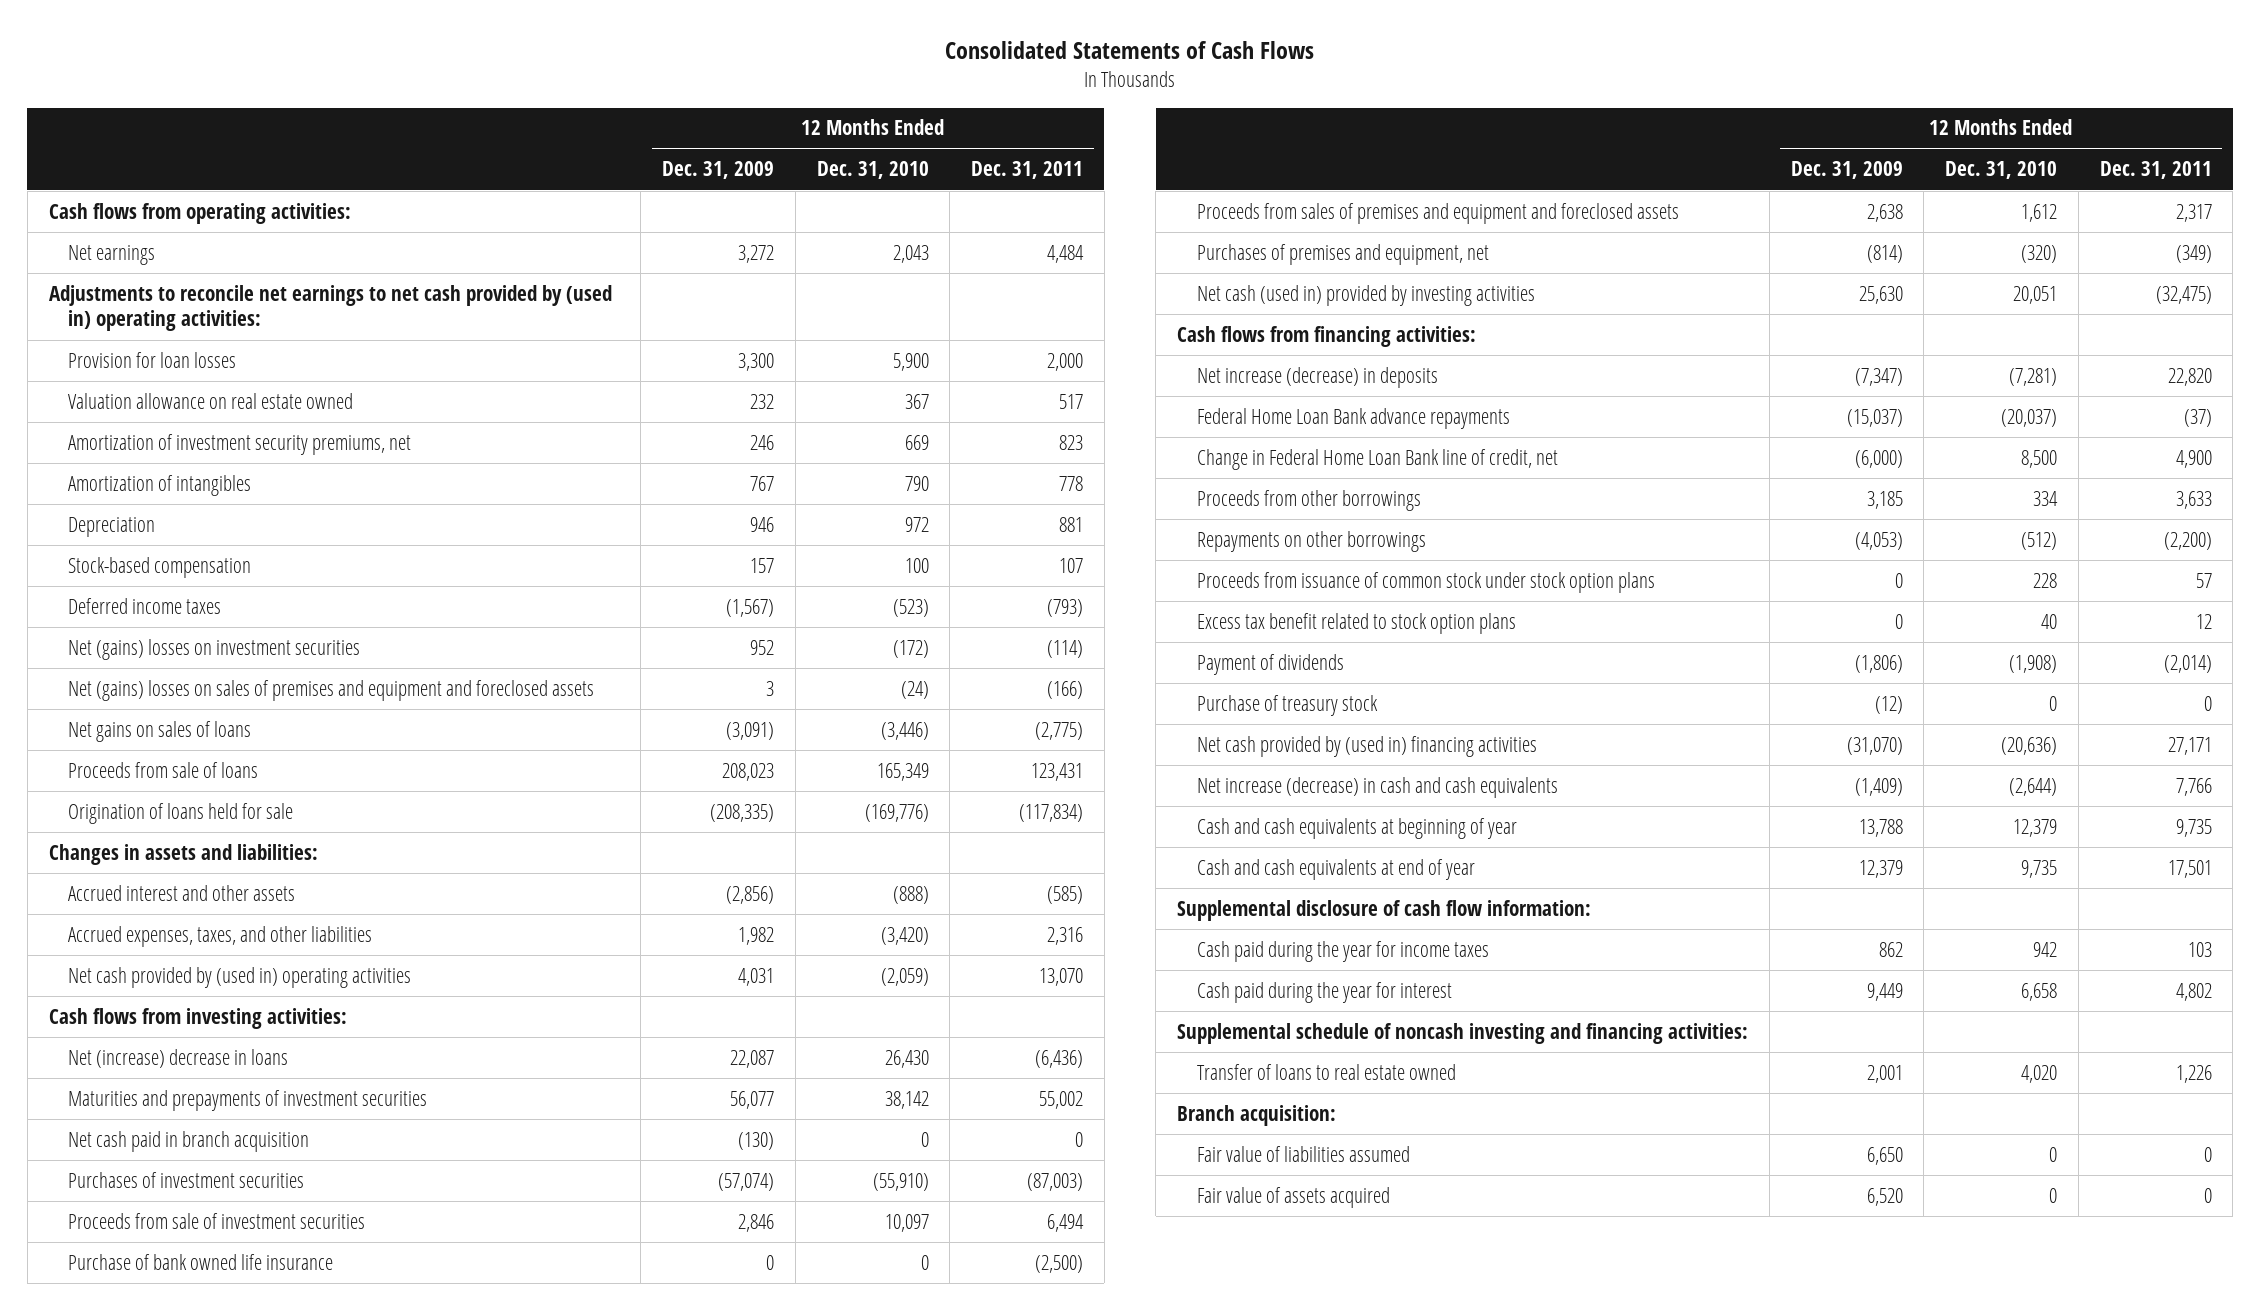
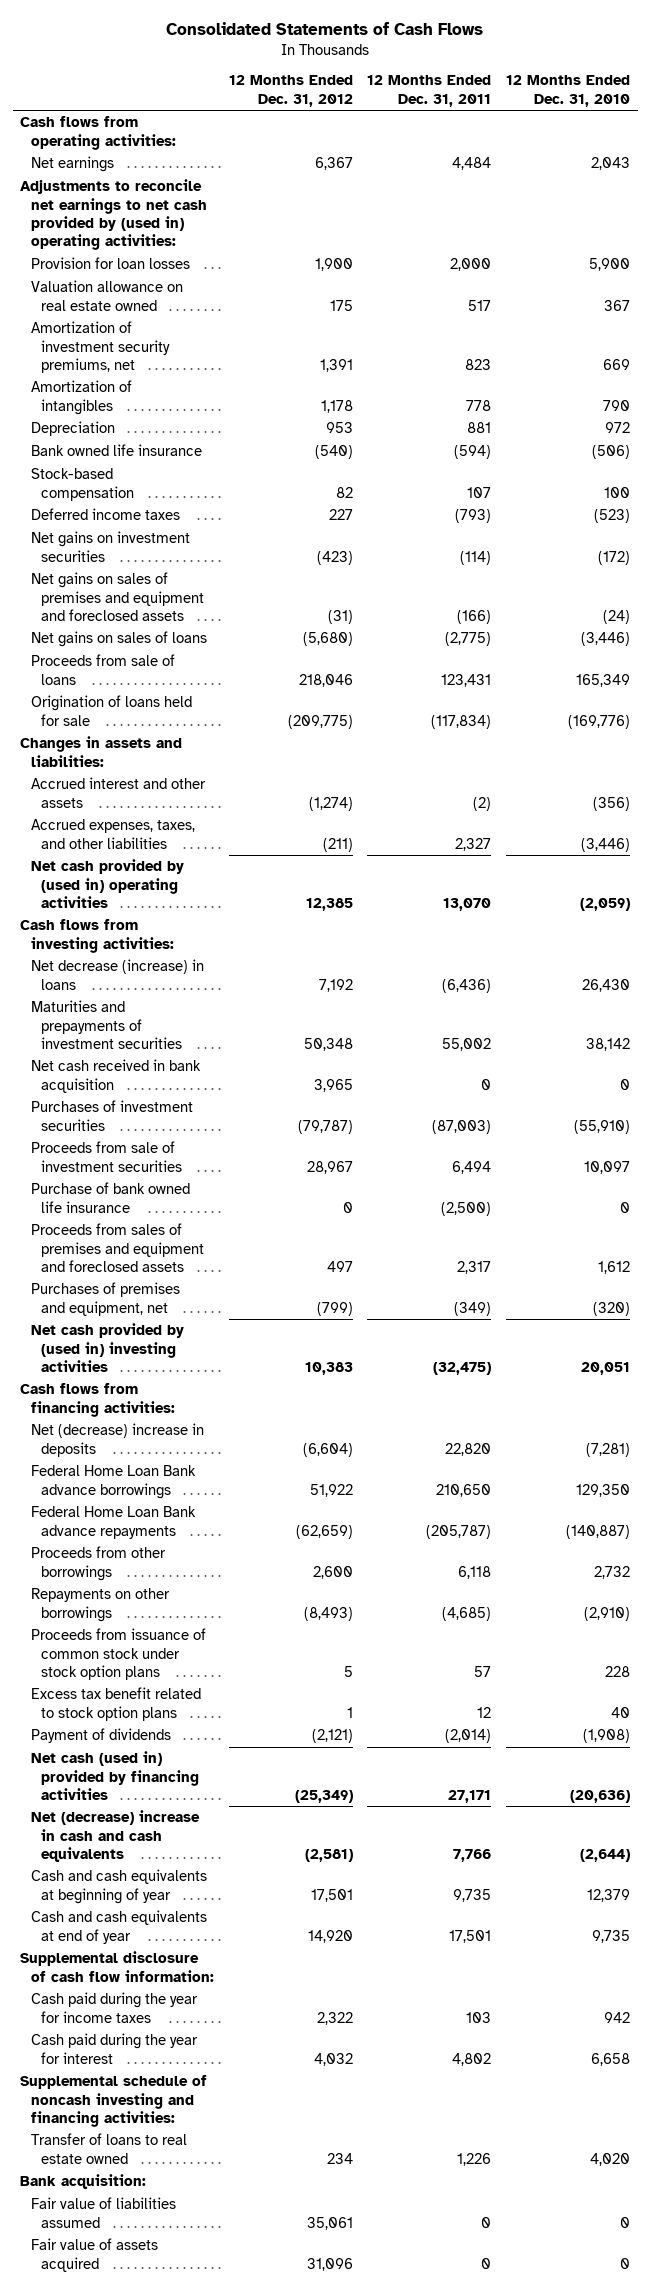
[662,161,775,180] Dec. 31, 2009 -> none
none -> [228,75,353,107] 12 Months Ended Dec. 31, 2012
none -> [30,444,202,457] Bank owned life insurance
[68,638,361,660] Net (gains) losses on investment securities -> [30,531,190,562] Net gains on investment securities
[68,679,595,701] Net (gains) losses on sales of premises and equipment and foreclosed assets -> [30,572,205,621] Net gains on sales of premises and equipment and foreclosed assets
[892,885,929,904] (888) -> [593,796,631,811] (356)
[1047,885,1084,904] (585) -> [473,796,492,811] (2)
[880,926,929,945] (3,420) -> [581,837,631,852] (3,446)
[1047,926,1084,945] 2,316 -> [455,837,492,851] 2,327
[68,1048,289,1068] Net (increase) decrease in loans -> [30,959,204,990] Net decrease (increase) in loans
[68,1130,310,1152] Net cash paid in branch acquisition -> [30,1059,201,1093] Net cash received in bank acquisition
[1196,284,1535,306] Net cash (used in) provided by investing activities -> [30,1323,184,1372] Net cash provided by (used in) investing activities
[1196,448,1558,470] Change in Federal Home Loan Bank line of credit, net -> none
[1196,366,1438,388] Net increase (decrease) in deposits -> [30,1423,204,1457] Net (decrease) increase in deposits
none -> [30,1465,196,1499] Federal Home Loan Bank advance borrowings
[2001,408,2058,427] (20,037) -> [566,1524,631,1539] (140,887)
[2183,408,2212,427] (37) -> [426,1524,492,1539] (205,787)
[2033,490,2059,506] 334 -> [594,1565,631,1579] 2,732
[2175,490,2212,509] 3,633 -> [458,1565,492,1579] 6,118
[2021,531,2058,550] (512) -> [584,1606,631,1621] (2,910)
[2163,531,2212,550] (2,200) -> [442,1606,492,1621] (4,685)
[1196,694,1378,716] Purchase of treasury stock -> none
[1196,735,1537,757] Net cash provided by (used in) financing activities -> [30,1751,200,1800] Net cash (used in) provided by financing activities
[1196,776,1558,798] Net increase (decrease) in cash and cash equivalents -> [30,1810,200,1862] Net (decrease) increase in cash and cash equivalents
[1177,1104,1337,1126] Branch acquisition: -> none
none -> [20,2174,147,2190] Bank acquisition:

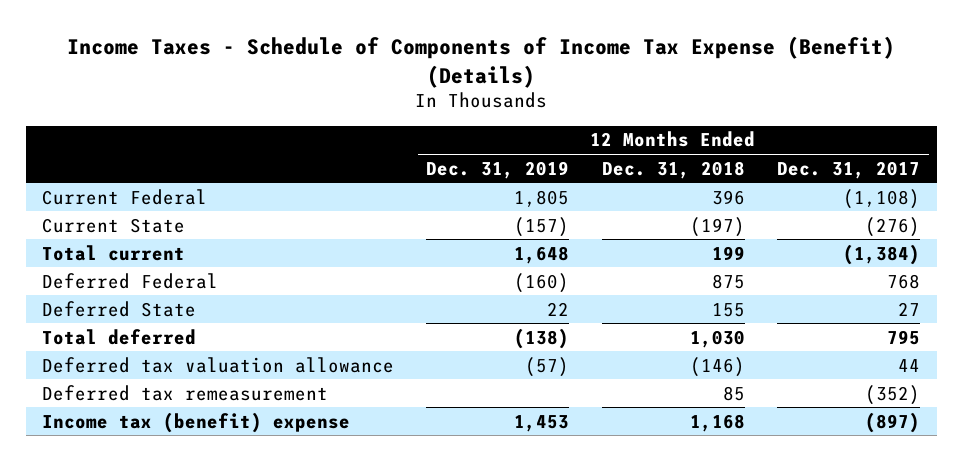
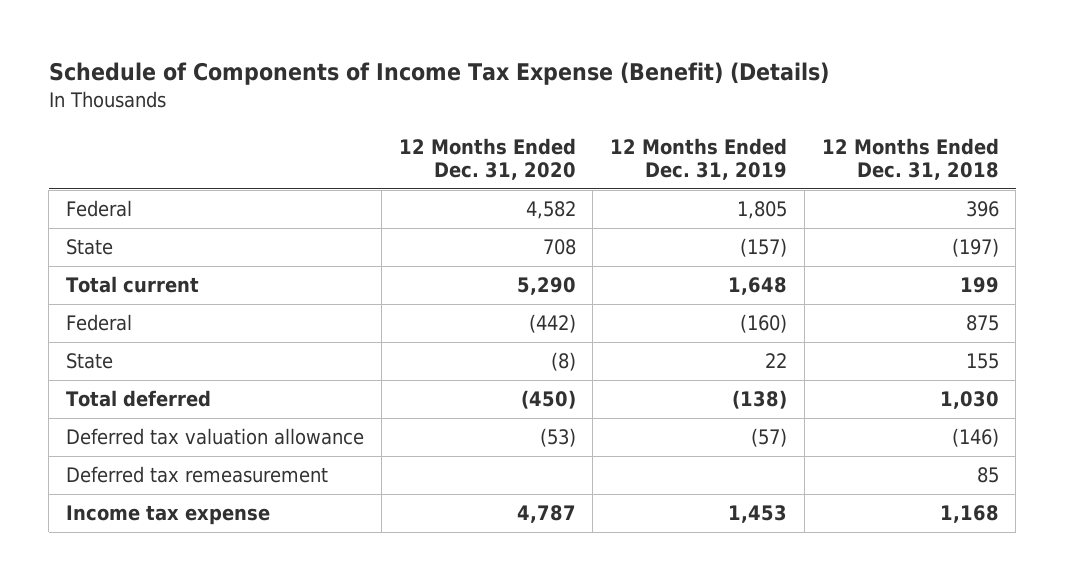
[67,36,896,88] Income Taxes - Schedule of Components of Income Tax Expense (Benefit) (Details) -> [48,62,829,86] Schedule of Components of Income Tax Expense (Benefit) (Details)
[777,160,921,179] Dec. 31, 2017 -> none
none -> [398,137,576,180] 12 Months Ended Dec. 31, 2020
[41,188,207,205] Current Federal -> [66,200,133,218] Federal
[41,217,185,233] Current State -> [66,239,114,256] State
[41,272,218,289] Deferred Federal -> [66,314,133,332] Federal
[41,300,196,317] Deferred State -> [66,353,114,370] State
[41,411,350,433] Income tax (benefit) expense -> [66,505,271,526] Income tax expense

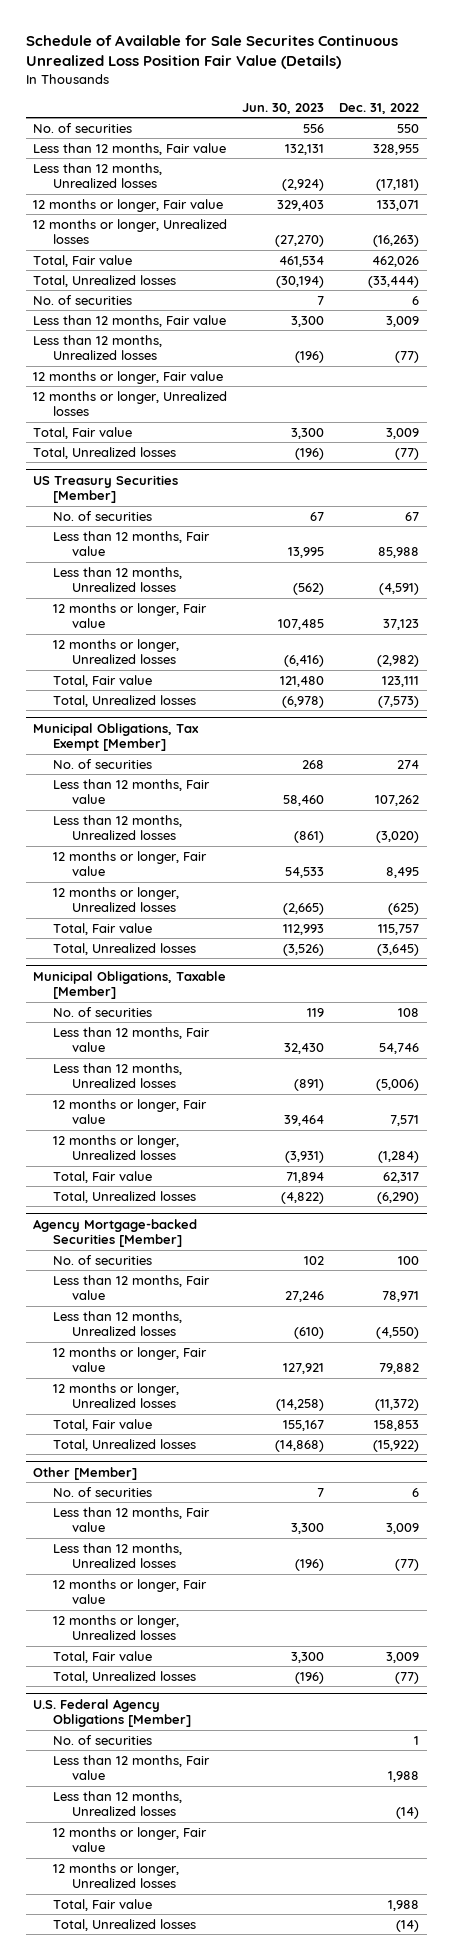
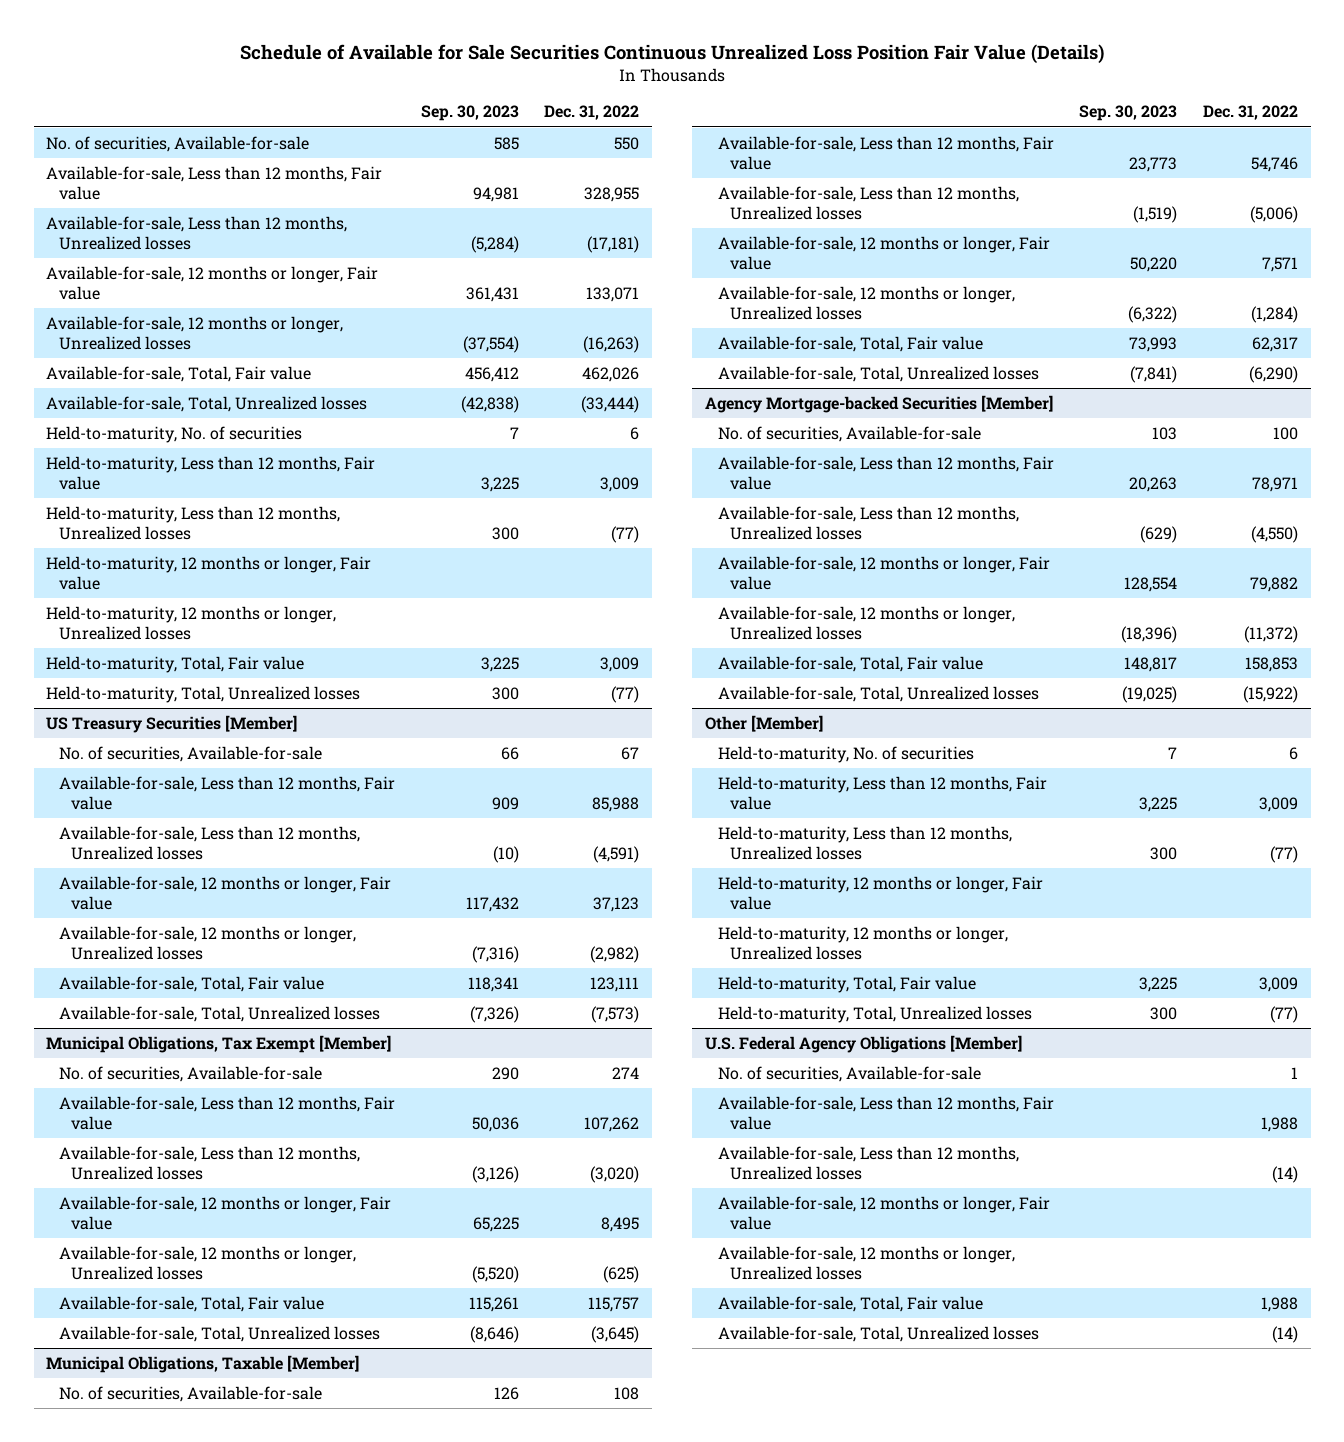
[25,35,398,70] Schedule of Available for Sale Securites Continuous Unrealized Loss Position Fair Value (Details) -> [240,43,1105,64] Schedule of Available for Sale Securities Continuous Unrealized Loss Position Fair Value (Details)
[242,102,325,114] Jun. 30, 2023 -> none
none -> [420,105,519,122] Sep. 30, 2023
[33,122,133,133] No. of securities -> [46,135,310,152] No. of securities, Available-for-sale
[33,142,227,155] Less than 12 months, Fair value -> [46,165,383,201] Available-for-sale, Less than 12 months, Fair value
[33,162,163,189] Less than 12 months, Unrealized losses -> [46,215,348,251] Available-for-sale, Less than 12 months, Unrealized losses
[33,198,224,212] 12 months or longer, Fair value -> [46,265,379,301] Available-for-sale, 12 months or longer, Fair value
[33,218,228,245] 12 months or longer, Unrealized losses -> [46,315,344,351] Available-for-sale, 12 months or longer, Unrealized losses
[33,254,133,267] Total, Fair value -> [46,365,312,382] Available-for-sale, Total, Fair value
[33,274,177,287] Total, Unrealized losses -> [46,395,368,412] Available-for-sale, Total, Unrealized losses
[33,294,133,305] No. of securities -> [46,425,303,443] Held-to-maturity, No. of securities
[33,314,227,327] Less than 12 months, Fair value -> [46,455,376,491] Held-to-maturity, Less than 12 months, Fair value
[33,334,163,361] Less than 12 months, Unrealized losses -> [46,505,341,541] Held-to-maturity, Less than 12 months, Unrealized losses
[33,370,224,384] 12 months or longer, Fair value -> [46,555,372,591] Held-to-maturity, 12 months or longer, Fair value
[33,390,228,417] 12 months or longer, Unrealized losses -> [46,605,337,641] Held-to-maturity, 12 months or longer, Unrealized losses
[33,426,133,439] Total, Fair value -> [46,655,305,673] Held-to-maturity, Total, Fair value
[33,446,177,459] Total, Unrealized losses -> [46,685,361,703] Held-to-maturity, Total, Unrealized losses
[52,510,152,521] No. of securities -> [58,745,322,762] No. of securities, Available-for-sale
[52,530,210,557] Less than 12 months, Fair value -> [58,775,395,811] Available-for-sale, Less than 12 months, Fair value
[52,566,182,593] Less than 12 months, Unrealized losses -> [58,825,360,861] Available-for-sale, Less than 12 months, Unrealized losses
[52,602,207,629] 12 months or longer, Fair value -> [58,875,391,911] Available-for-sale, 12 months or longer, Fair value
[52,638,179,665] 12 months or longer, Unrealized losses -> [58,925,356,961] Available-for-sale, 12 months or longer, Unrealized losses
[52,674,152,687] Total, Fair value -> [58,975,324,992] Available-for-sale, Total, Fair value
[52,694,196,707] Total, Unrealized losses -> [58,1005,380,1022] Available-for-sale, Total, Unrealized losses
[52,758,152,769] No. of securities -> [58,1065,322,1082] No. of securities, Available-for-sale
[52,778,210,805] Less than 12 months, Fair value -> [58,1095,395,1131] Available-for-sale, Less than 12 months, Fair value
[52,814,182,841] Less than 12 months, Unrealized losses -> [58,1145,360,1181] Available-for-sale, Less than 12 months, Unrealized losses
[52,850,207,877] 12 months or longer, Fair value -> [58,1195,391,1231] Available-for-sale, 12 months or longer, Fair value
[52,886,179,913] 12 months or longer, Unrealized losses -> [58,1245,356,1281] Available-for-sale, 12 months or longer, Unrealized losses
[52,922,152,935] Total, Fair value -> [58,1295,324,1312] Available-for-sale, Total, Fair value
[52,942,196,955] Total, Unrealized losses -> [58,1325,380,1342] Available-for-sale, Total, Unrealized losses
[52,1006,152,1017] No. of securities -> [58,1385,322,1402] No. of securities, Available-for-sale
[52,1026,210,1053] Less than 12 months, Fair value -> [717,135,1054,171] Available-for-sale, Less than 12 months, Fair value
[52,1062,182,1089] Less than 12 months, Unrealized losses -> [717,185,1019,221] Available-for-sale, Less than 12 months, Unrealized losses
[52,1098,207,1125] 12 months or longer, Fair value -> [717,235,1050,271] Available-for-sale, 12 months or longer, Fair value
[52,1134,179,1161] 12 months or longer, Unrealized losses -> [717,285,1015,321] Available-for-sale, 12 months or longer, Unrealized losses
[52,1170,152,1183] Total, Fair value -> [717,335,983,352] Available-for-sale, Total, Fair value
[52,1190,196,1203] Total, Unrealized losses -> [717,365,1039,382] Available-for-sale, Total, Unrealized losses
[52,1254,152,1265] No. of securities -> [717,425,981,442] No. of securities, Available-for-sale
[52,1274,210,1301] Less than 12 months, Fair value -> [717,455,1054,491] Available-for-sale, Less than 12 months, Fair value
[52,1310,182,1337] Less than 12 months, Unrealized losses -> [717,505,1019,541] Available-for-sale, Less than 12 months, Unrealized losses
[52,1346,207,1373] 12 months or longer, Fair value -> [717,555,1050,591] Available-for-sale, 12 months or longer, Fair value
[52,1382,179,1409] 12 months or longer, Unrealized losses -> [717,605,1015,641] Available-for-sale, 12 months or longer, Unrealized losses
[52,1418,152,1431] Total, Fair value -> [717,655,983,672] Available-for-sale, Total, Fair value
[52,1438,196,1451] Total, Unrealized losses -> [717,685,1039,702] Available-for-sale, Total, Unrealized losses
[52,1486,152,1497] No. of securities -> [717,745,974,763] Held-to-maturity, No. of securities
[52,1506,210,1533] Less than 12 months, Fair value -> [717,775,1047,811] Held-to-maturity, Less than 12 months, Fair value
[52,1542,182,1569] Less than 12 months, Unrealized losses -> [717,825,1012,861] Held-to-maturity, Less than 12 months, Unrealized losses
[52,1578,207,1605] 12 months or longer, Fair value -> [717,875,1043,911] Held-to-maturity, 12 months or longer, Fair value
[52,1614,179,1641] 12 months or longer, Unrealized losses -> [717,925,1008,961] Held-to-maturity, 12 months or longer, Unrealized losses
[52,1650,152,1663] Total, Fair value -> [717,975,976,993] Held-to-maturity, Total, Fair value
[52,1670,196,1683] Total, Unrealized losses -> [717,1005,1032,1023] Held-to-maturity, Total, Unrealized losses
[52,1734,152,1745] No. of securities -> [717,1065,981,1082] No. of securities, Available-for-sale
[52,1754,210,1781] Less than 12 months, Fair value -> [717,1095,1054,1131] Available-for-sale, Less than 12 months, Fair value
[52,1790,182,1817] Less than 12 months, Unrealized losses -> [717,1145,1019,1181] Available-for-sale, Less than 12 months, Unrealized losses
[52,1826,207,1853] 12 months or longer, Fair value -> [717,1195,1050,1231] Available-for-sale, 12 months or longer, Fair value
[52,1862,179,1889] 12 months or longer, Unrealized losses -> [717,1245,1015,1281] Available-for-sale, 12 months or longer, Unrealized losses
[52,1898,152,1911] Total, Fair value -> [717,1295,983,1312] Available-for-sale, Total, Fair value
[52,1918,196,1931] Total, Unrealized losses -> [717,1325,1039,1342] Available-for-sale, Total, Unrealized losses

